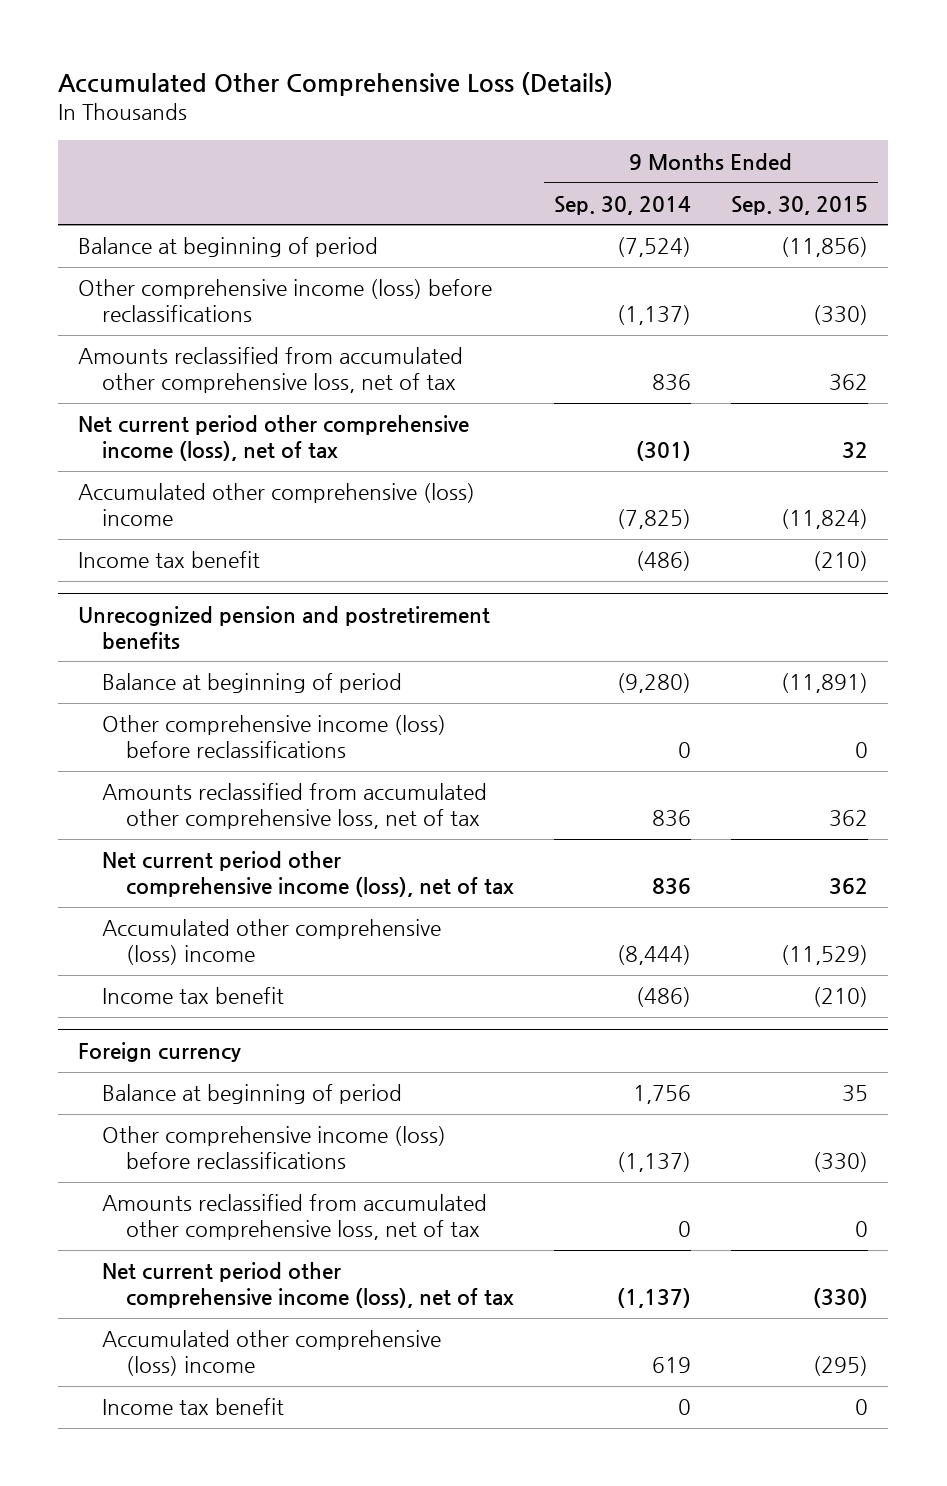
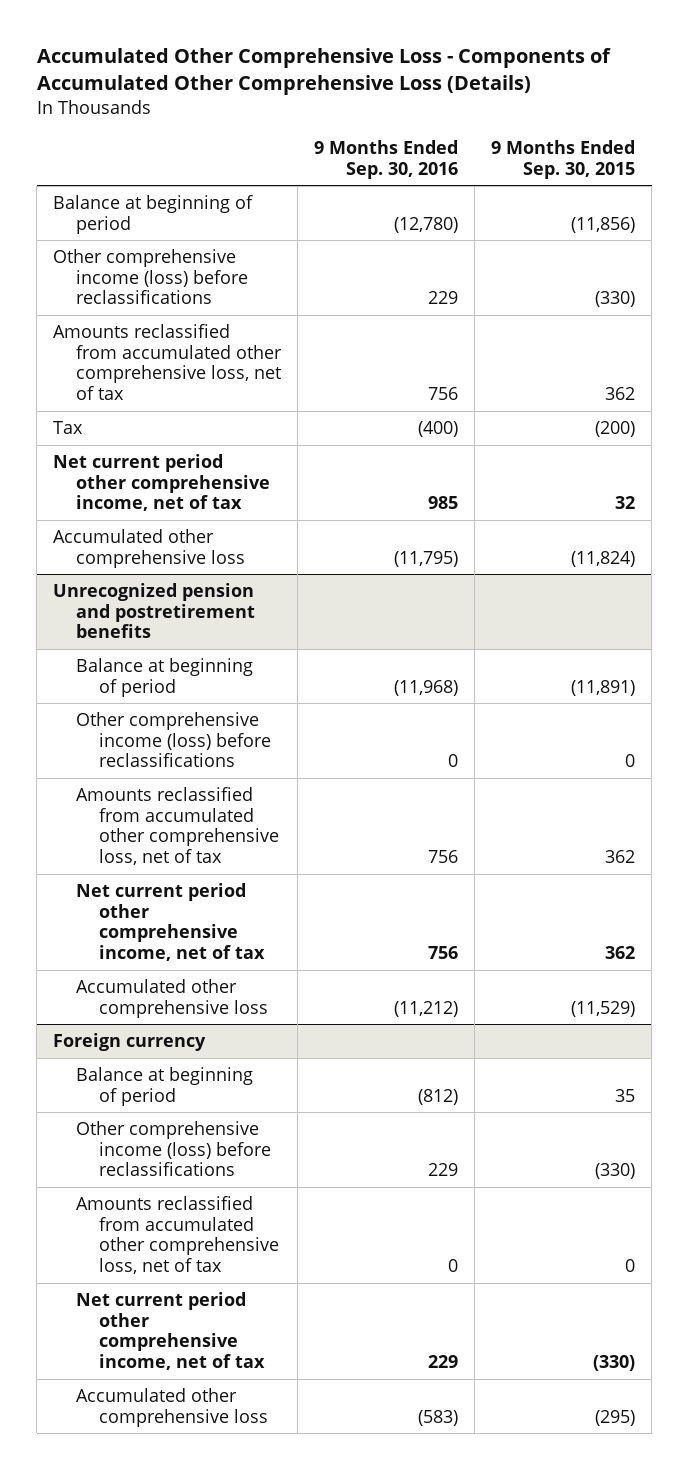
[58,71,614,96] Accumulated Other Comprehensive Loss (Details) -> [36,48,611,96] Accumulated Other Comprehensive Loss - Components of Accumulated Other Comprehensive Loss (Details)
[554,195,692,215] Sep. 30, 2014 -> none
none -> [314,139,459,179] 9 Months Ended Sep. 30, 2016
[78,551,261,569] Income tax benefit -> none
none -> [53,421,84,435] Tax
[78,415,470,461] Net current period other comprehensive income (loss), net of tax -> [53,454,271,512] Net current period other comprehensive income, net of tax
[78,483,476,526] Accumulated other comprehensive (loss) income -> [53,529,246,568] Accumulated other comprehensive loss
[102,987,285,1005] Income tax benefit -> none
[102,851,514,897] Net current period other comprehensive income (loss), net of tax -> [76,883,266,962] Net current period other comprehensive income, net of tax
[102,919,442,965] Accumulated other comprehensive (loss) income -> [76,979,269,1018] Accumulated other comprehensive loss
[102,1398,285,1416] Income tax benefit -> none
[102,1262,514,1308] Net current period other comprehensive income (loss), net of tax -> [76,1292,266,1371] Net current period other comprehensive income, net of tax
[102,1330,442,1376] Accumulated other comprehensive (loss) income -> [76,1388,269,1427] Accumulated other comprehensive loss

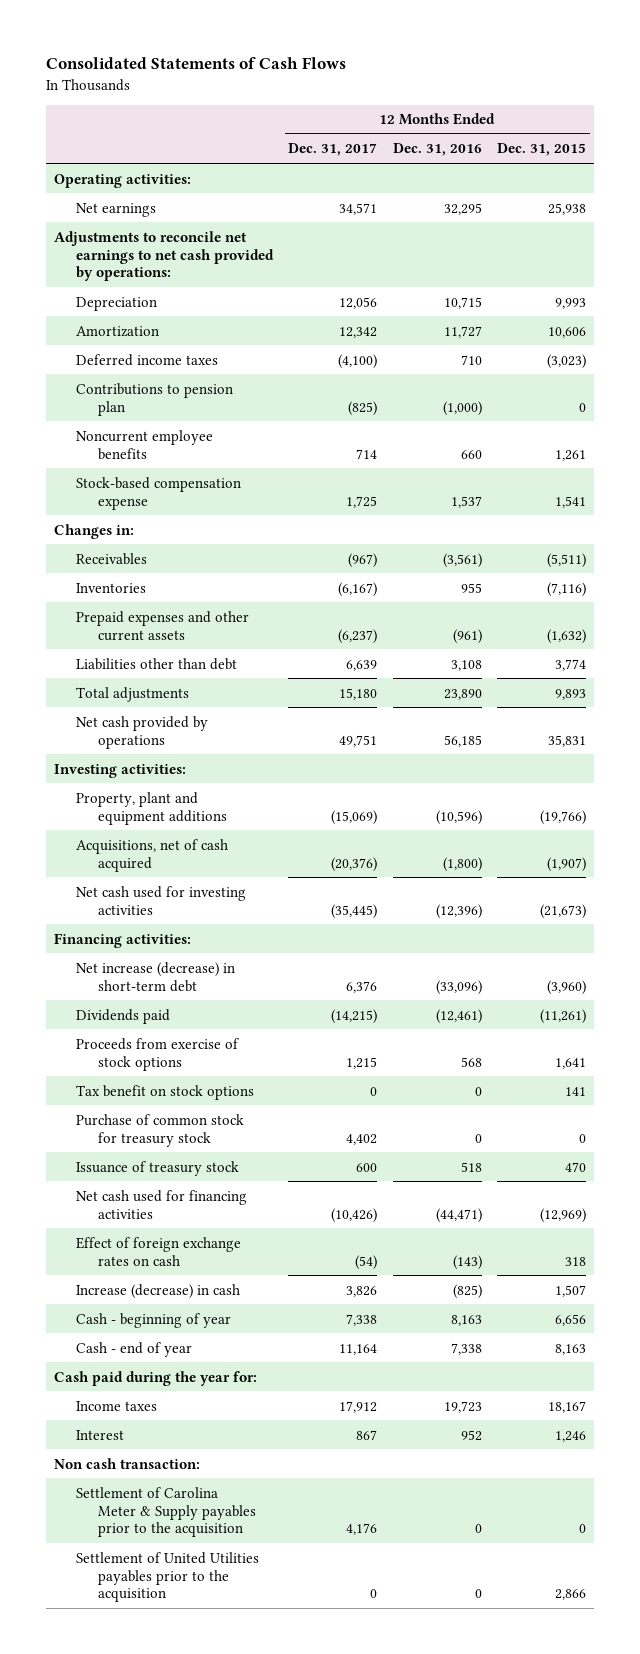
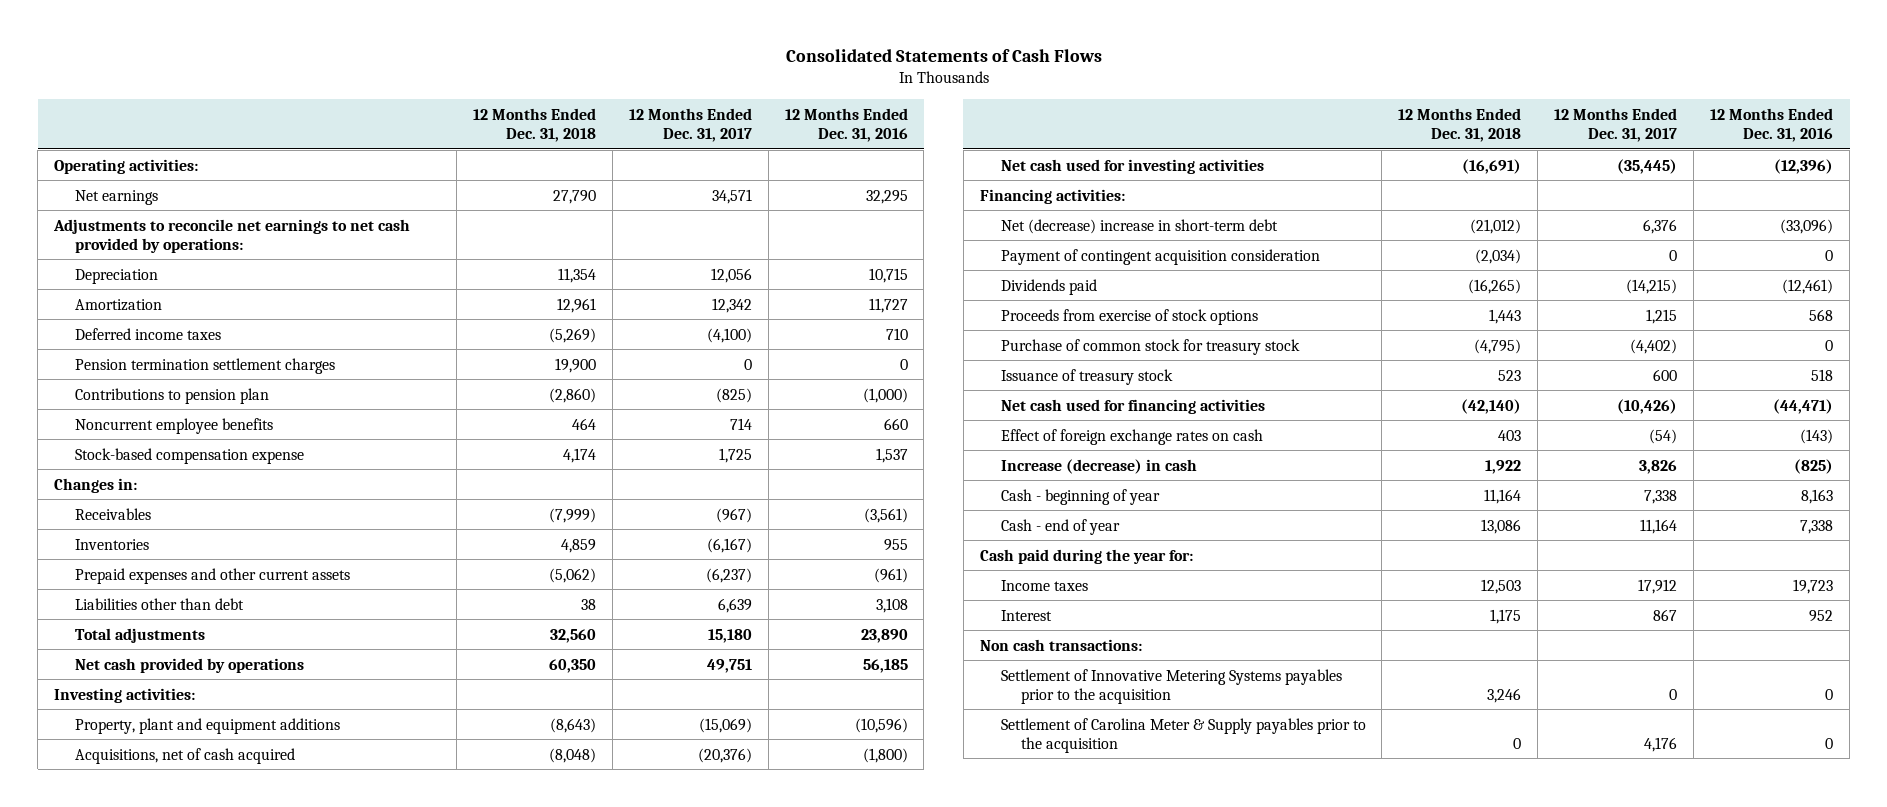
[497,143,587,157] Dec. 31, 2015 -> none
none -> [472,107,596,142] 12 Months Ended Dec. 31, 2018
none -> [74,357,335,374] Pension termination settlement charges
[75,961,235,992] Net increase (decrease) in short-term debt -> [1000,218,1278,234] Net (decrease) increase in short-term debt
none -> [1000,248,1320,265] Payment of contingent acquisition consideration
[75,1084,254,1100] Tax benefit on stock options -> none
[346,1133,378,1145] 4,402 -> [1630,338,1678,354] (4,402)
[53,1457,200,1469] Non cash transaction: -> [979,638,1142,651] Non cash transactions:
none -> [1000,668,1342,704] Settlement of Innovative Metering Systems payables prior to the acquisition
[75,1551,259,1603] Settlement of United Utilities payables prior to the acquisition -> none

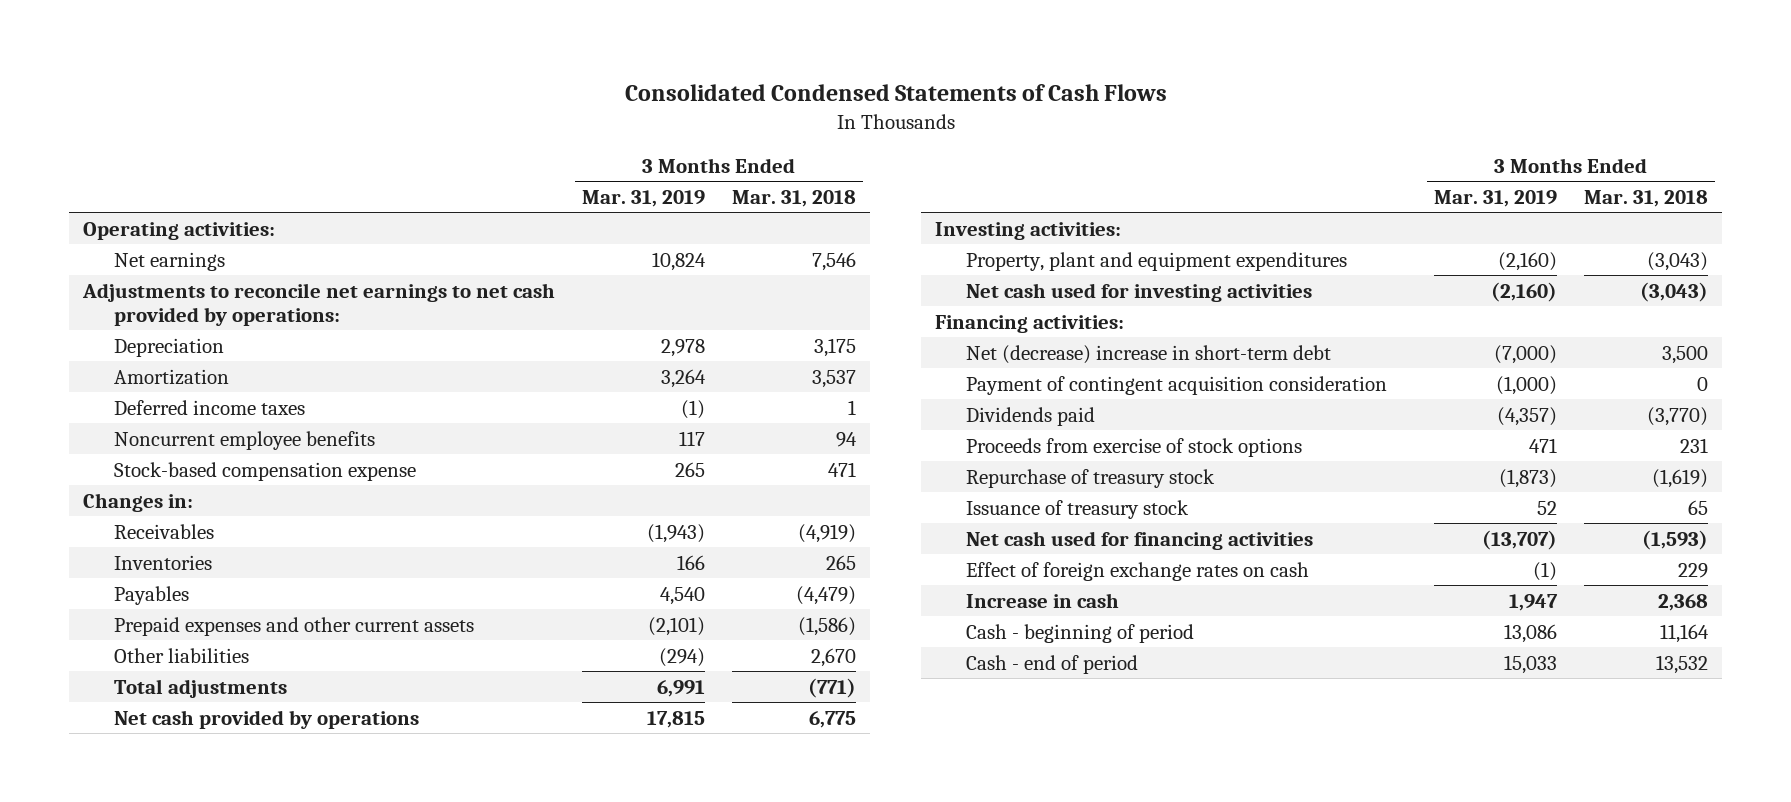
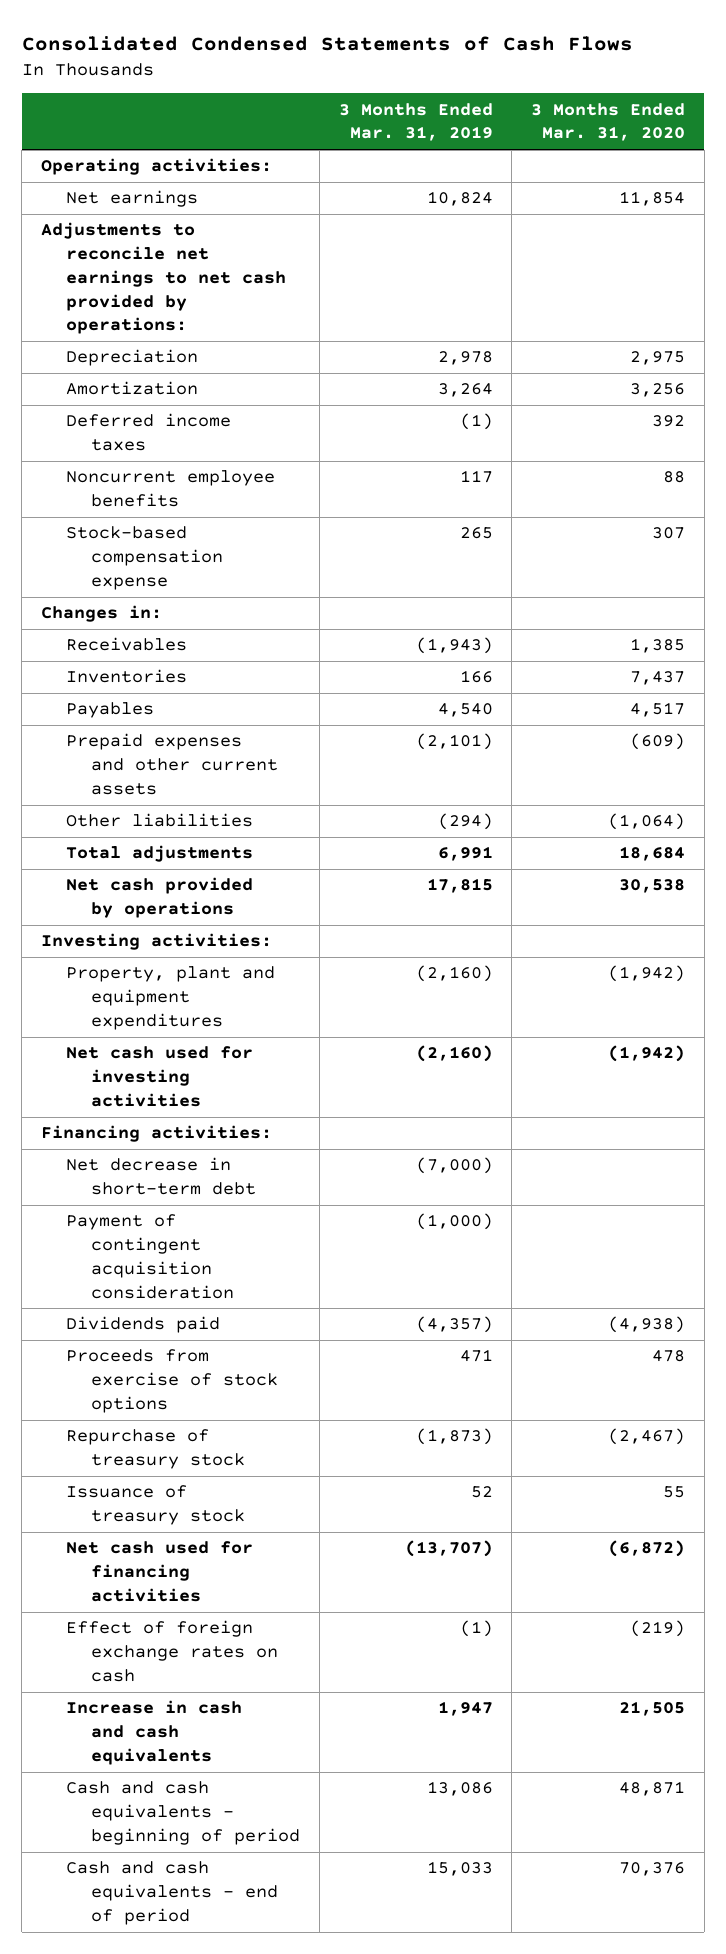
[732,189,857,207] Mar. 31, 2018 -> none
none -> [531,102,686,142] 3 Months Ended Mar. 31, 2020
[965,344,1331,364] Net (decrease) increase in short-term debt -> [66,1157,257,1196] Net decrease in short-term debt
[965,592,1119,608] Increase in cash -> [66,1700,243,1765] Increase in cash and cash equivalents
[965,623,1194,643] Cash - beginning of period -> [66,1781,301,1845] Cash and cash equivalents - beginning of period
[965,654,1138,674] Cash - end of period -> [66,1861,279,1925] Cash and cash equivalents - end of period

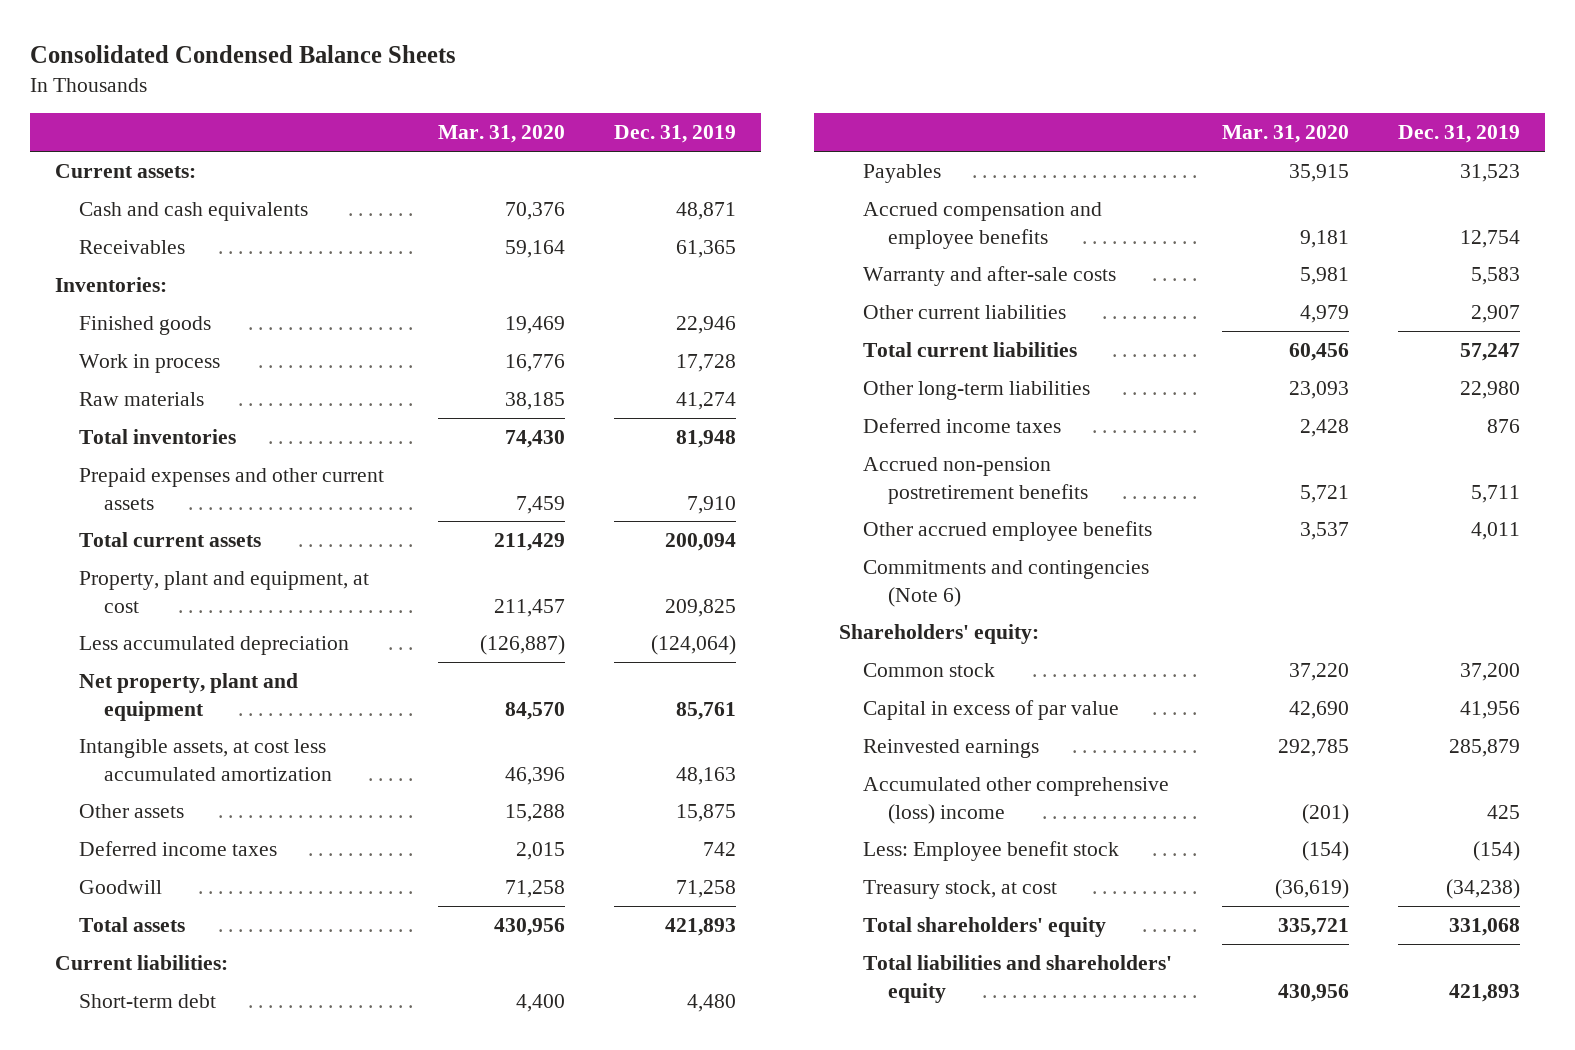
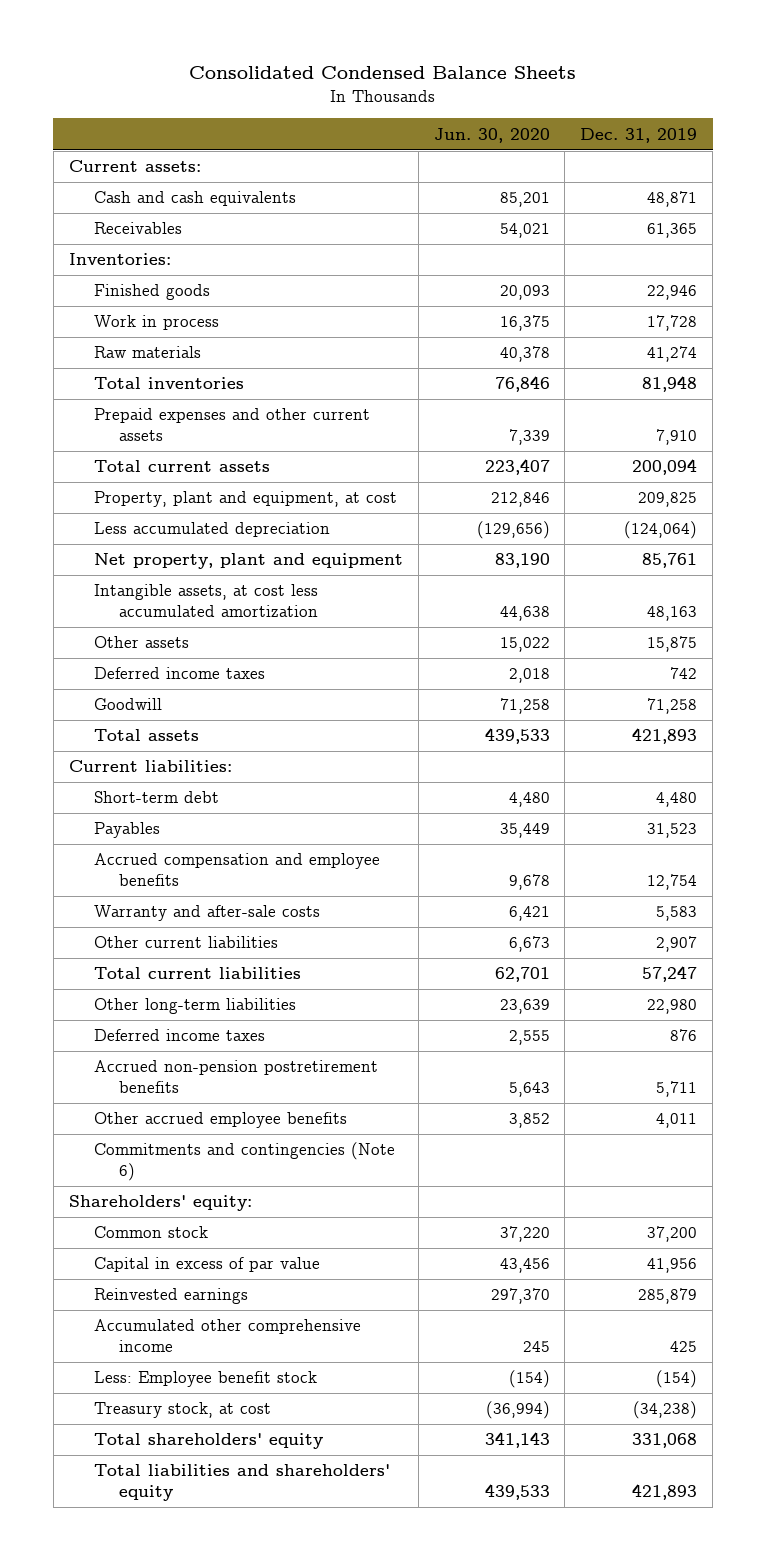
[437,125,565,144] Mar. 31, 2020 -> none
none -> [433,127,550,143] Jun. 30, 2020
[863,776,1170,824] Accumulated other comprehensive (loss) income -> [93,1319,361,1353] Accumulated other comprehensive income

